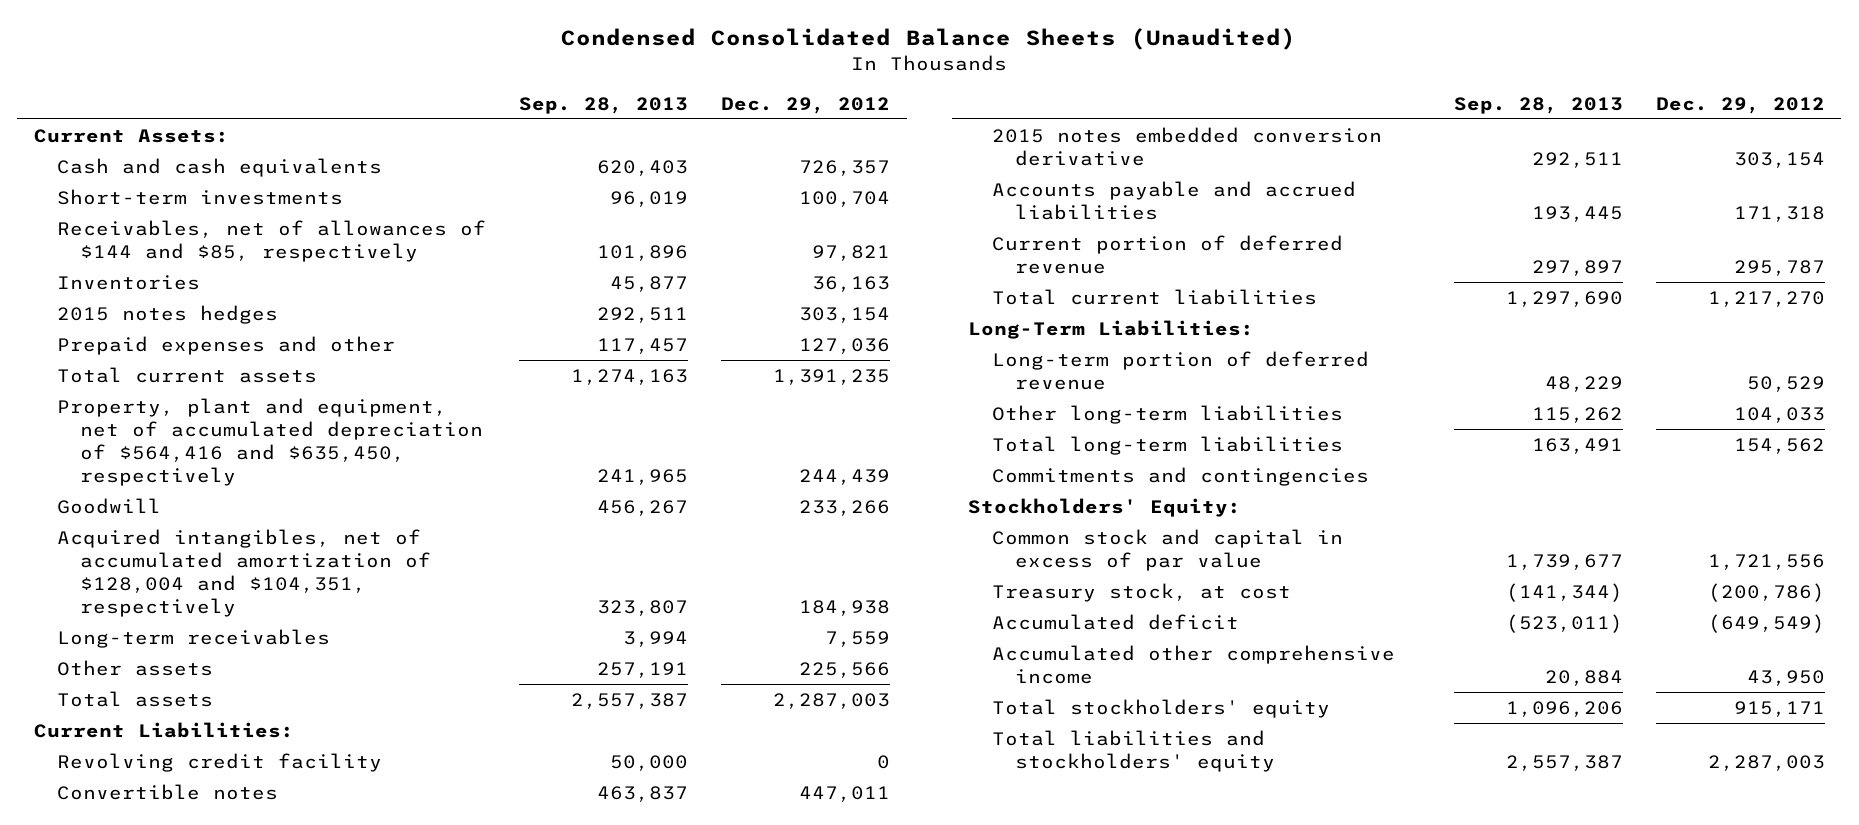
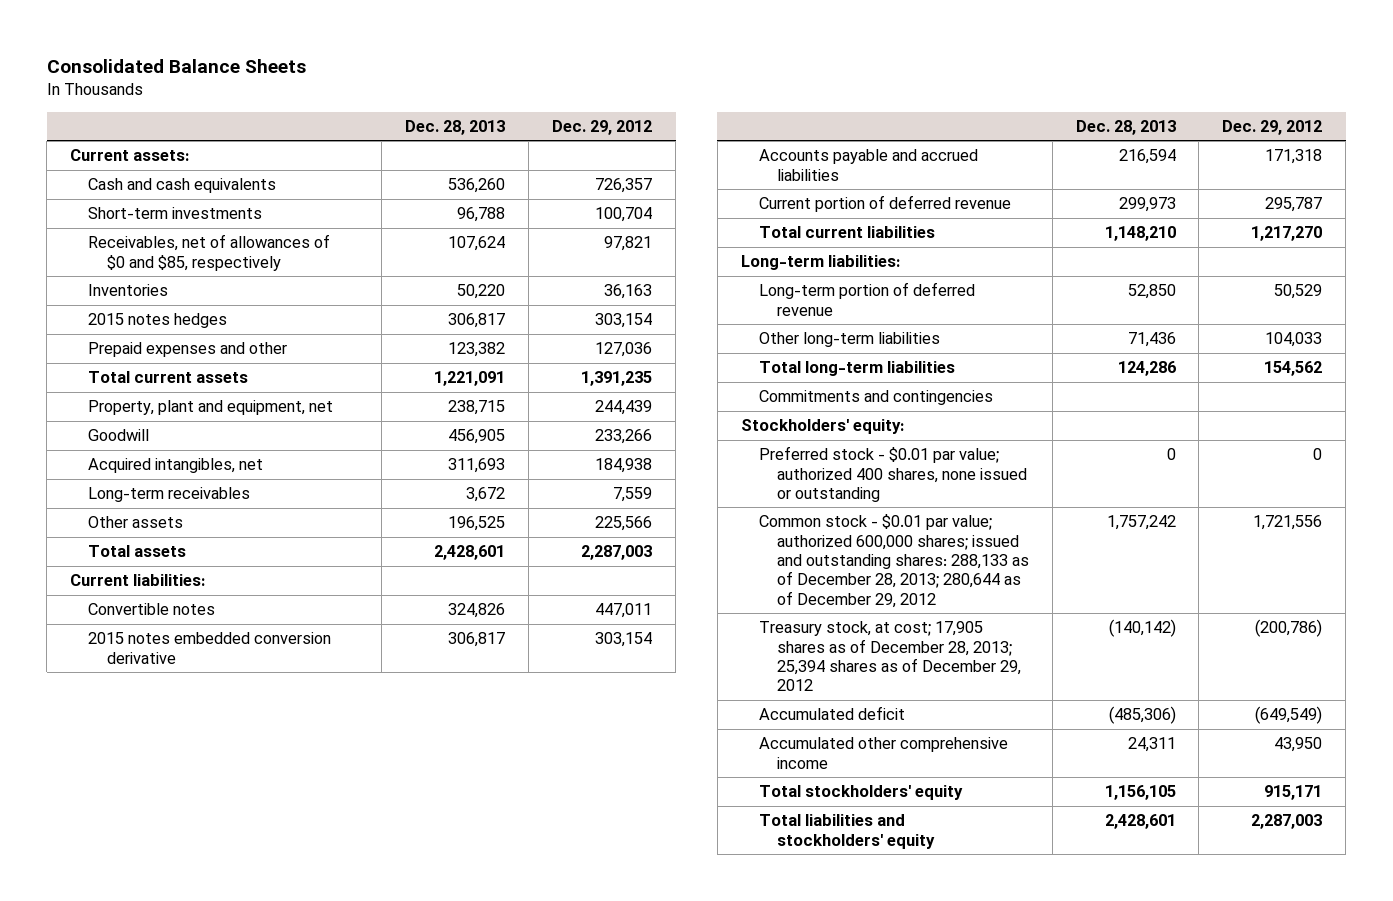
[561,28,1297,51] Condensed Consolidated Balance Sheets (Unaudited) -> [46,58,306,73] Consolidated Balance Sheets
[519,96,689,114] Sep. 28, 2013 -> none
none -> [405,119,506,135] Dec. 28, 2013
[33,128,229,143] Current Assets: -> [70,149,190,162] Current assets:
[57,219,487,262] Receivables, net of allowances of $144 and $85, respectively -> [88,234,331,271] Receivables, net of allowances of $0 and $85, respectively
[57,397,484,486] Property, plant and equipment, net of accumulated depreciation of $564,416 and $635,450, respectively -> [88,400,334,416] Property, plant and equipment, net
[57,528,432,617] Acquired intangibles, net of accumulated amortization of $128,004 and $104,351, respectively -> [88,458,264,474] Acquired intangibles, net
[57,752,383,772] Revolving credit facility -> none
[33,721,294,738] Current Liabilities: -> [70,574,206,587] Current liabilities:
[968,319,1255,339] Long-Term Liabilities: -> [740,255,900,271] Long-term liabilities:
[968,497,1242,517] Stockholders' Equity: -> [740,419,904,435] Stockholders' equity:
none -> [758,446,1027,502] Preferred stock - $0.01 par value; authorized 400 shares, none issued or outstanding
[991,528,1343,571] Common stock and capital in excess of par value -> [758,514,1029,608] Common stock - $0.01 par value; authorized 600,000 shares; issued and outstanding shares: 288,133 as of December 28, 2013; 280,644 as of December 29, 2012
[991,582,1291,602] Treasury stock, at cost -> [758,621,1021,692] Treasury stock, at cost; 17,905 shares as of December 28, 2013; 25,394 shares as of December 29, 2012

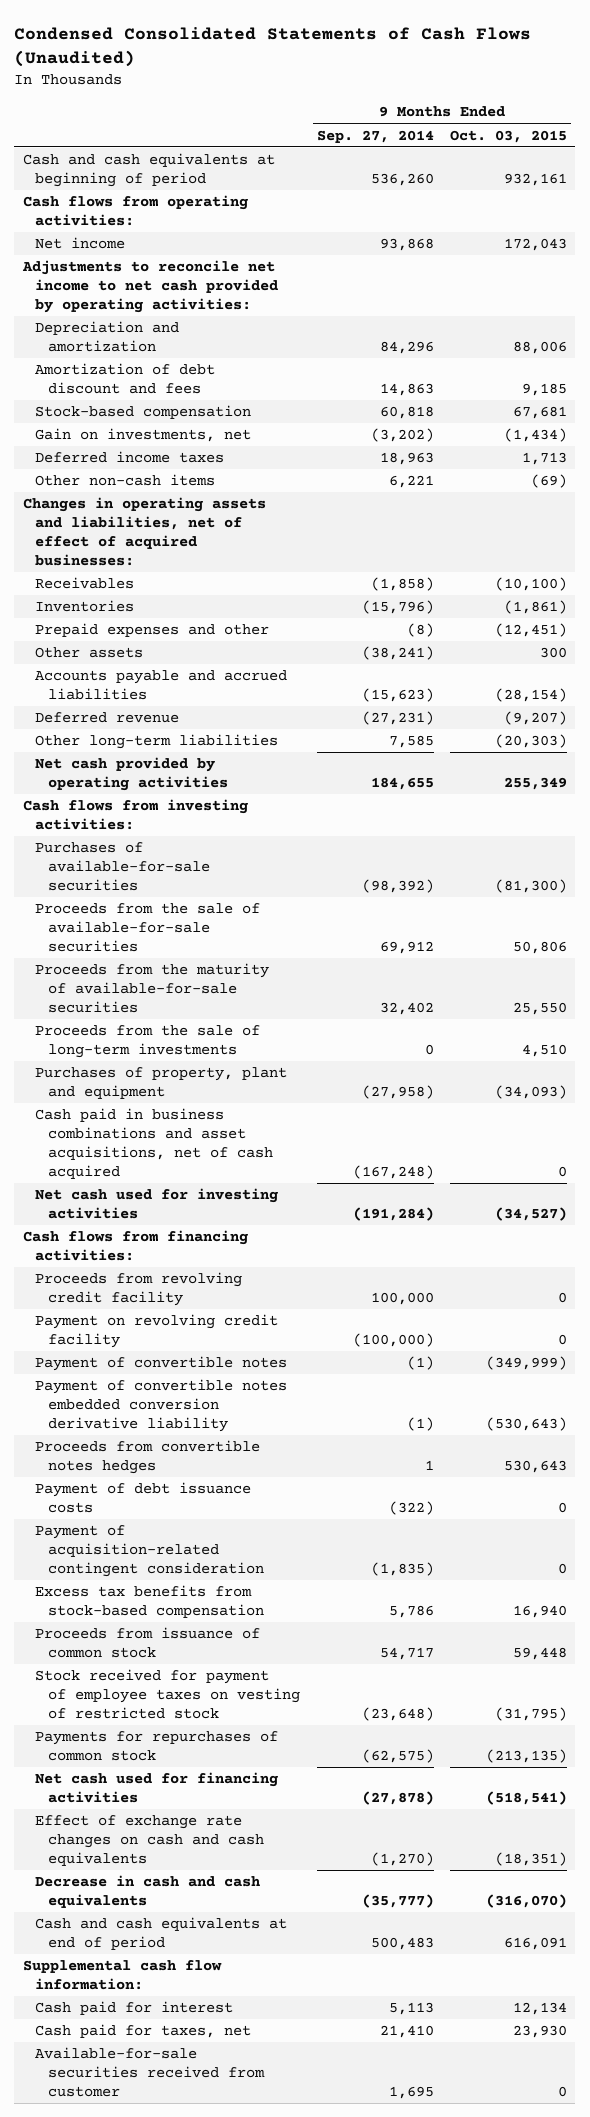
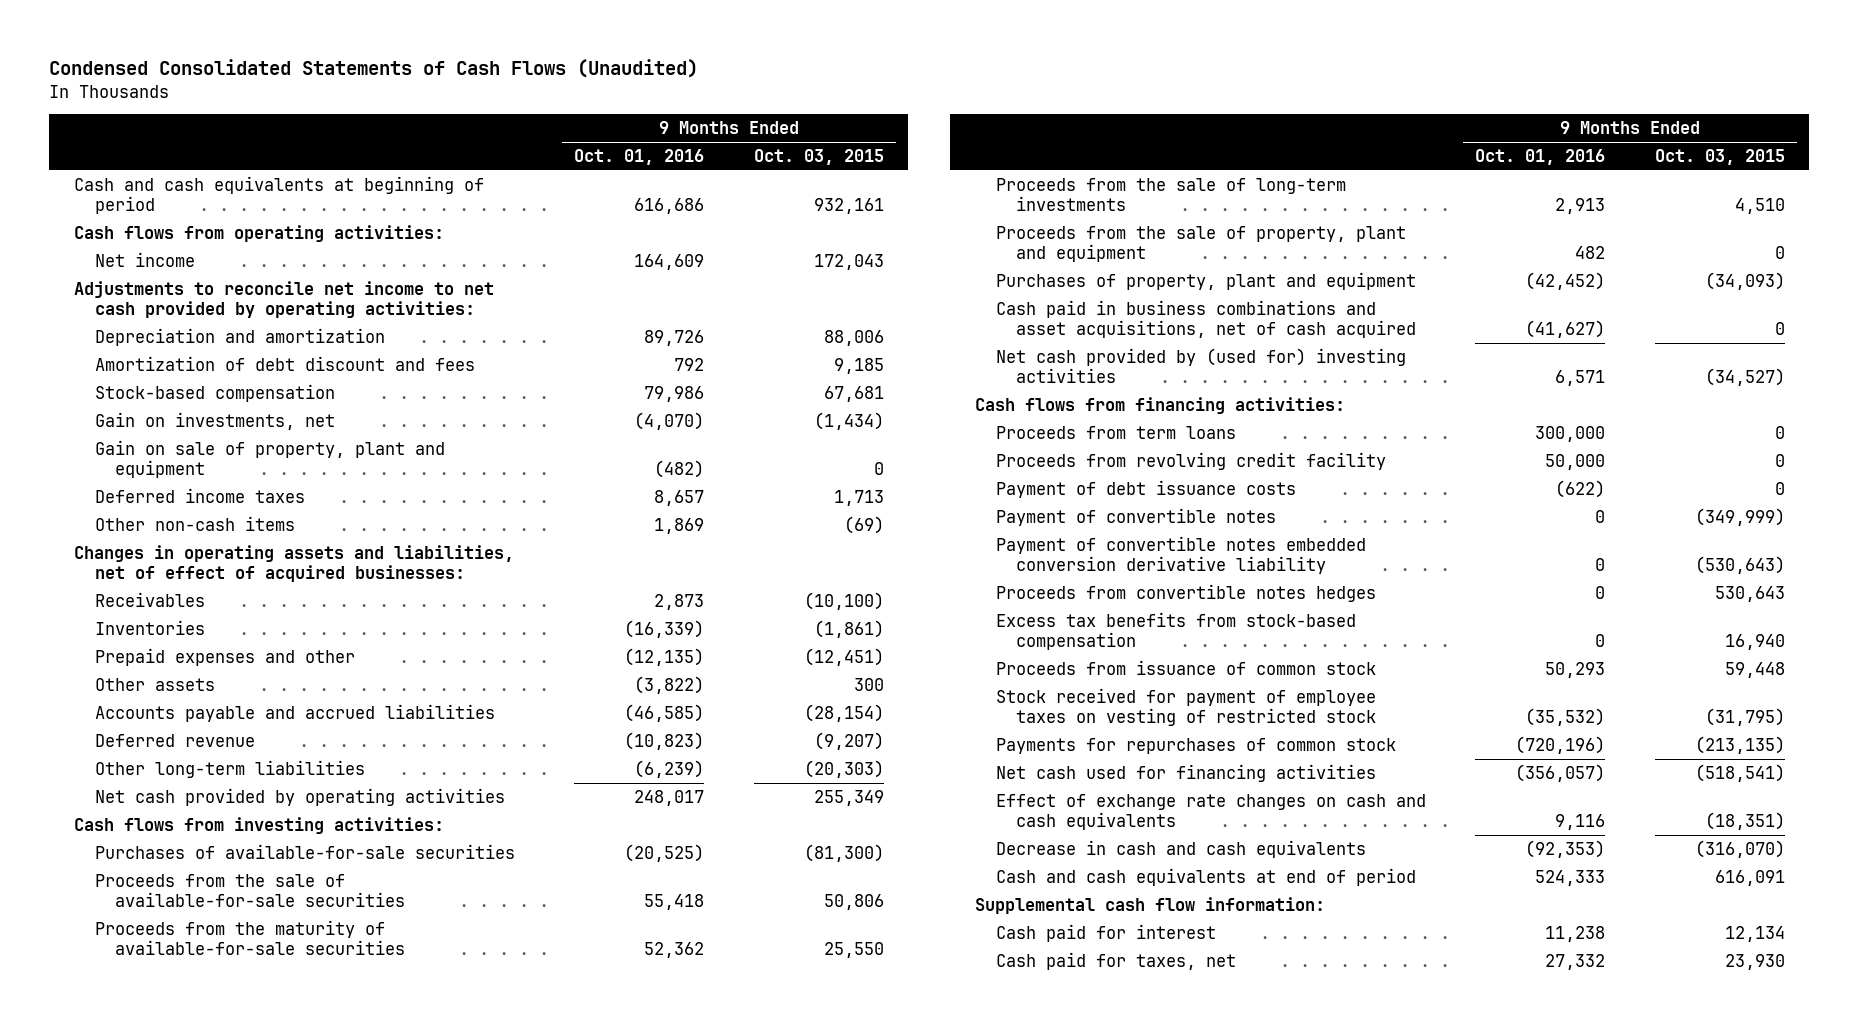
[316,129,434,143] Sep. 27, 2014 -> none
none -> [574,149,705,166] Oct. 01, 2016
none -> [94,439,445,479] Gain on sale of property, plant and equipment
none -> [995,225,1406,263] Proceeds from the sale of property, plant and equipment
[35,1188,279,1220] Net cash used for investing activities -> [995,347,1406,384] Net cash provided by (used for) investing activities
none -> [995,425,1236,439] Proceeds from term loans
[35,1314,279,1349] Payment on revolving credit facility -> none
[35,1482,252,1514] Payment of debt issuance costs -> [995,479,1296,498] Payment of debt issuance costs
[35,1525,265,1577] Payment of acquisition-related contingent consideration -> none
[35,2047,266,2097] Available-for-sale securities received from customer -> none

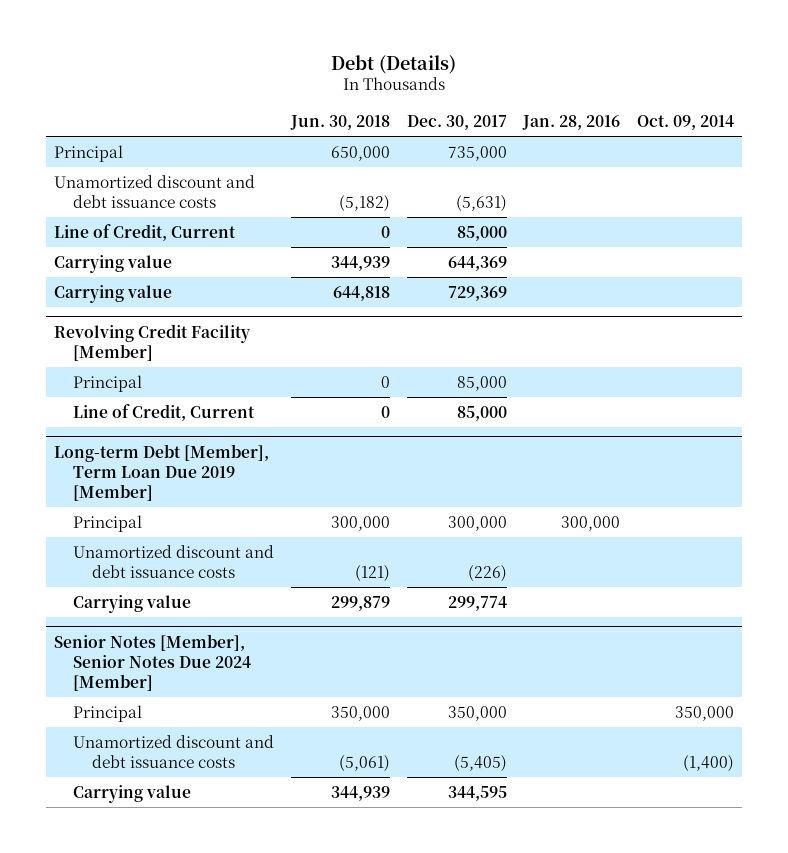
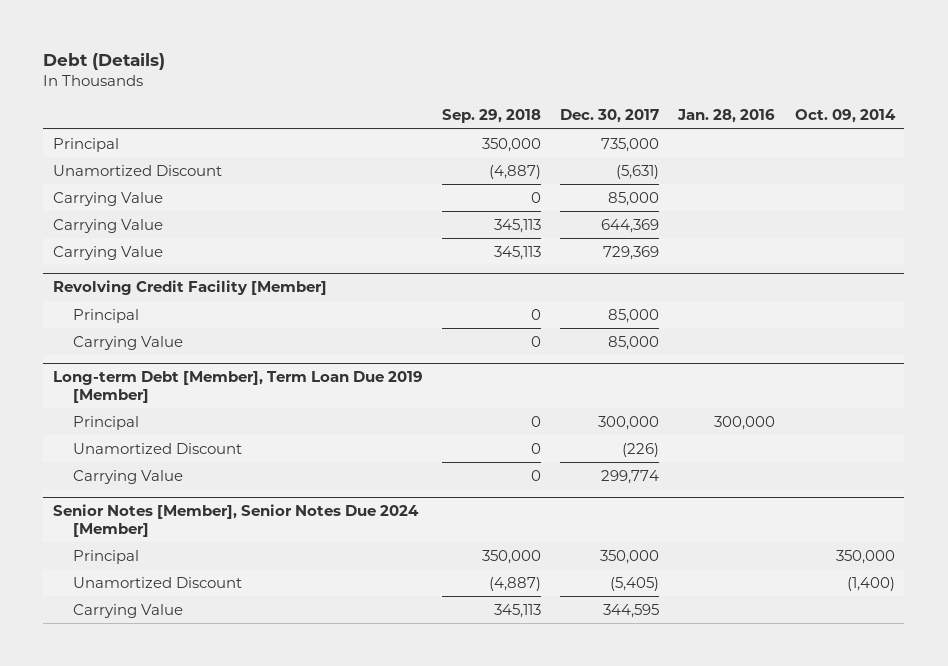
[289,114,390,130] Jun. 30, 2018 -> none
none -> [442,109,542,124] Sep. 29, 2018
[53,174,255,208] Unamortized discount and debt issuance costs -> [52,164,222,176] Unamortized Discount
[53,223,236,241] Line of Credit, Current -> [52,191,163,206] Carrying Value
[53,254,172,273] Carrying value -> [52,218,163,233] Carrying Value
[53,284,172,303] Carrying value -> [52,245,163,260] Carrying Value
[73,403,256,421] Line of Credit, Current -> [73,335,184,350] Carrying Value
[73,544,275,578] Unamortized discount and debt issuance costs -> [73,442,243,454] Unamortized Discount
[73,594,192,613] Carrying value -> [73,469,184,484] Carrying Value
[73,734,275,768] Unamortized discount and debt issuance costs -> [73,576,243,588] Unamortized Discount
[73,784,192,803] Carrying value -> [73,603,184,618] Carrying Value

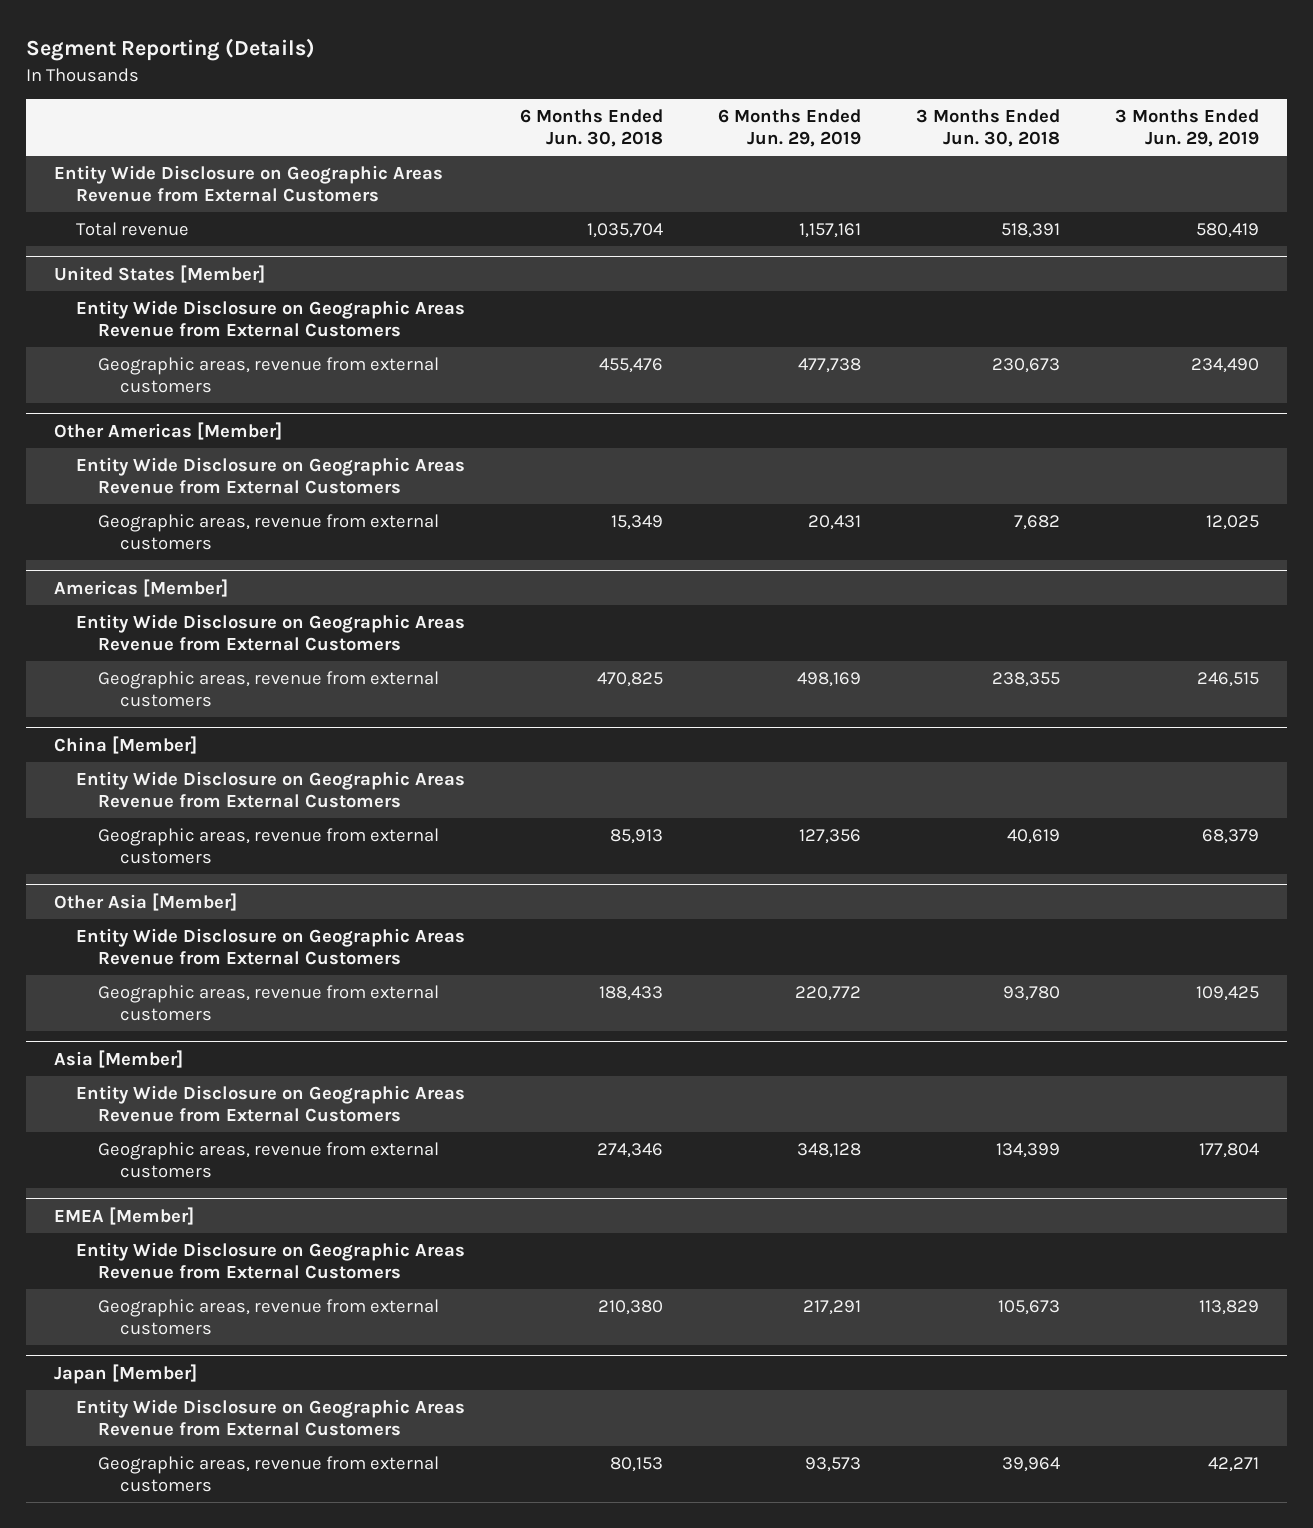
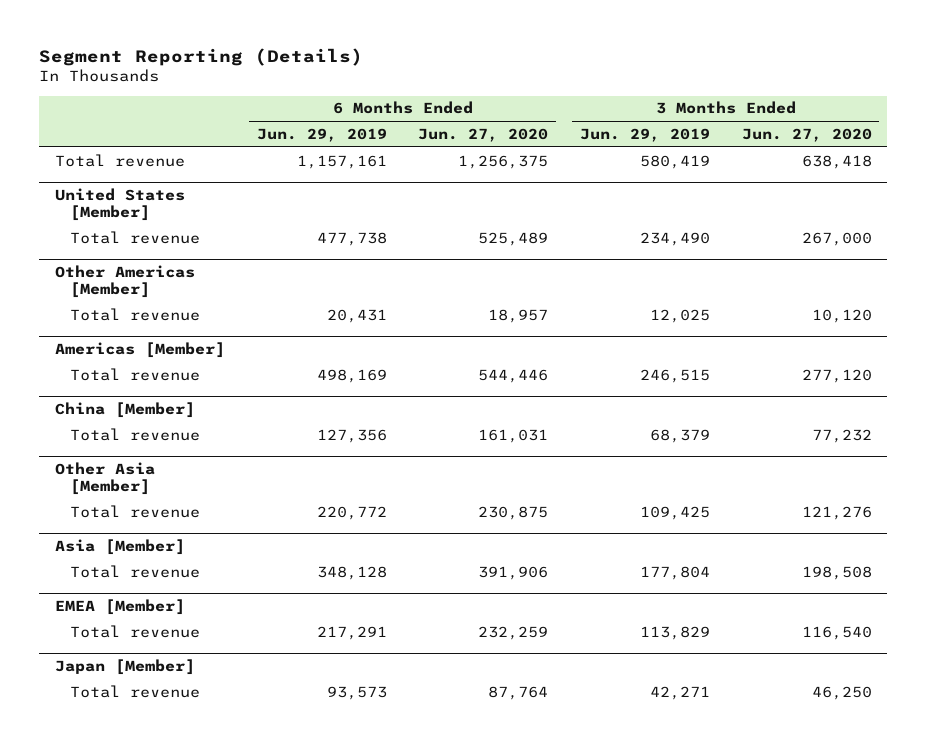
[519,109,663,148] 6 Months Ended Jun. 30, 2018 -> none
[916,109,1061,148] 3 Months Ended Jun. 30, 2018 -> none
none -> [418,128,549,143] Jun. 27, 2020
none -> [741,128,872,143] Jun. 27, 2020
[53,164,443,202] Entity Wide Disclosure on Geographic Areas Revenue from External Customers -> none
[75,299,465,337] Entity Wide Disclosure on Geographic Areas Revenue from External Customers -> none
[98,356,440,393] Geographic areas, revenue from external customers -> [70,230,201,244] Total revenue
[75,456,465,494] Entity Wide Disclosure on Geographic Areas Revenue from External Customers -> none
[98,513,440,550] Geographic areas, revenue from external customers -> [70,307,201,321] Total revenue
[75,613,465,651] Entity Wide Disclosure on Geographic Areas Revenue from External Customers -> none
[98,670,440,707] Geographic areas, revenue from external customers -> [70,367,201,381] Total revenue
[75,770,465,808] Entity Wide Disclosure on Geographic Areas Revenue from External Customers -> none
[98,827,440,864] Geographic areas, revenue from external customers -> [70,427,201,441] Total revenue
[75,927,465,965] Entity Wide Disclosure on Geographic Areas Revenue from External Customers -> none
[98,984,440,1021] Geographic areas, revenue from external customers -> [70,504,201,518] Total revenue
[75,1084,465,1122] Entity Wide Disclosure on Geographic Areas Revenue from External Customers -> none
[98,1141,440,1178] Geographic areas, revenue from external customers -> [70,564,201,578] Total revenue
[75,1241,465,1279] Entity Wide Disclosure on Geographic Areas Revenue from External Customers -> none
[98,1298,440,1335] Geographic areas, revenue from external customers -> [70,624,201,638] Total revenue
[75,1398,465,1436] Entity Wide Disclosure on Geographic Areas Revenue from External Customers -> none
[98,1455,440,1492] Geographic areas, revenue from external customers -> [70,684,201,698] Total revenue

